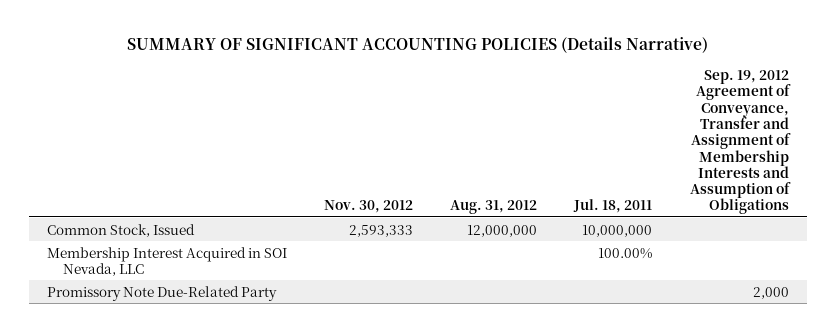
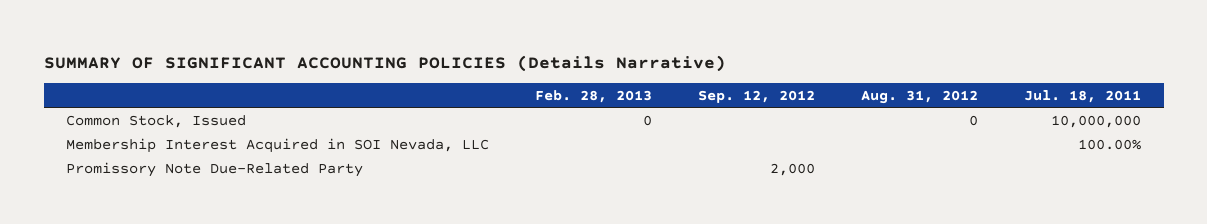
[324,200,414,214] Nov. 30, 2012 -> none
[689,70,791,215] Sep. 19, 2012 Agreement of Conveyance, Transfer and Assignment of Membership Interests and Assumption of Obligations -> none
none -> [535,89,653,103] Feb. 28, 2013
none -> [698,89,816,103] Sep. 12, 2012
[467,224,538,237] 12,000,000 -> [968,114,978,126] 0

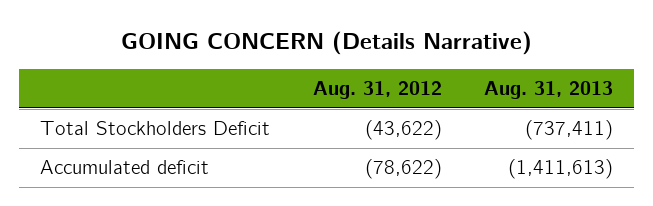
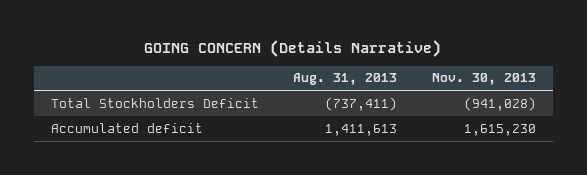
[312,80,442,99] Aug. 31, 2012 -> none
none -> [431,73,536,86] Nov. 30, 2013
[507,159,613,180] (1,411,613) -> [325,123,398,136] 1,411,613

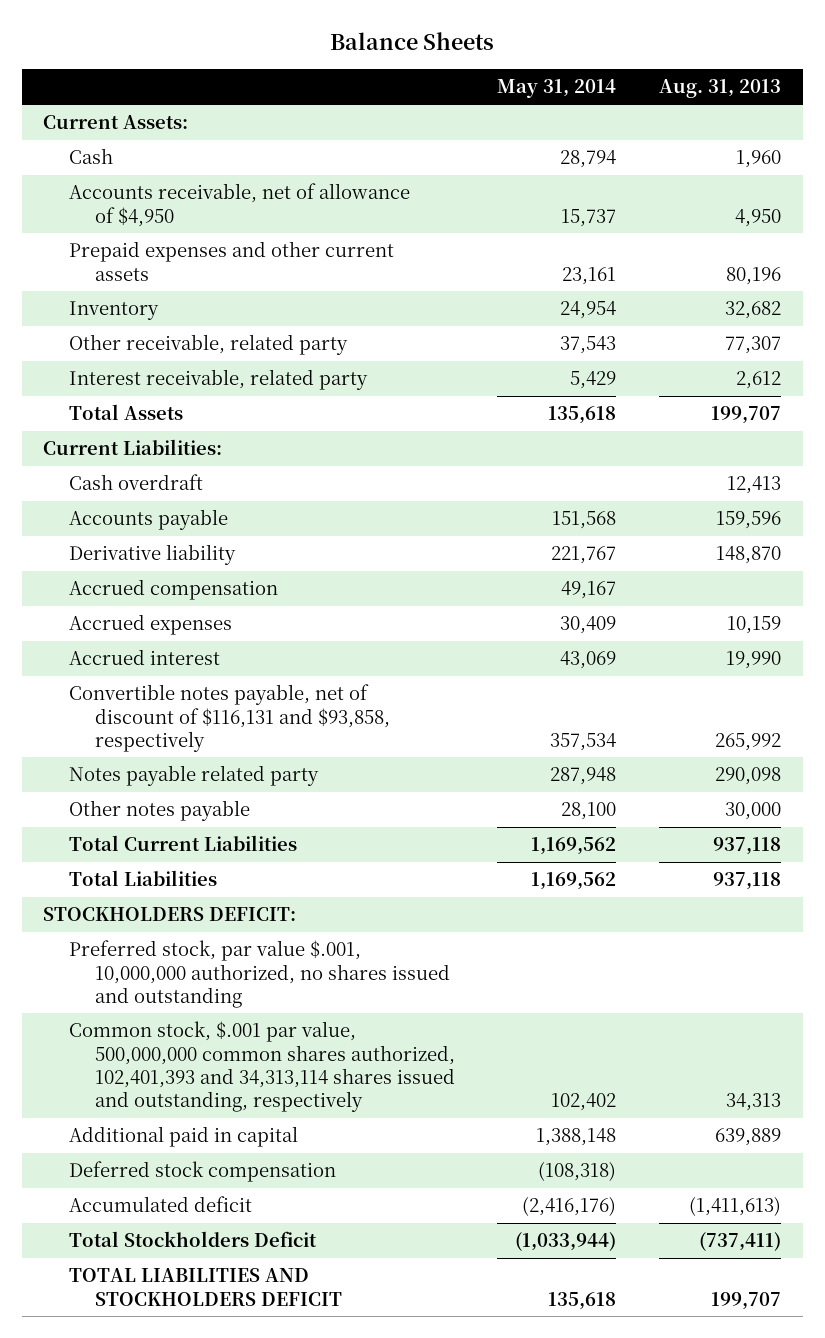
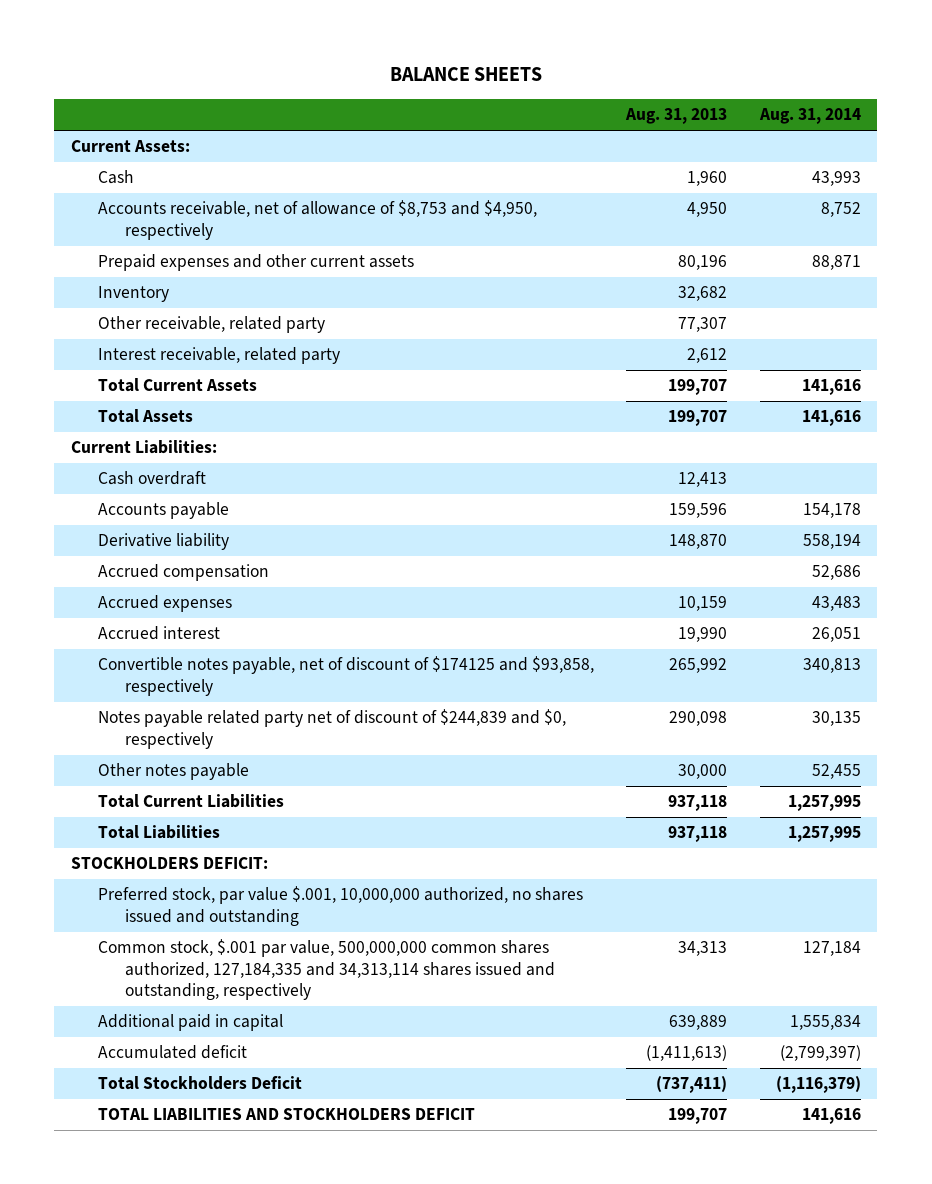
[330,32,495,51] Balance Sheets -> [389,67,542,82] BALANCE SHEETS
[497,79,617,99] May 31, 2014 -> none
none -> [759,108,862,125] Aug. 31, 2014
[68,183,410,227] Accounts receivable, net of allowance of $4,950 -> [97,200,537,240] Accounts receivable, net of allowance of $8,753 and $4,950, respectively
none -> [97,378,257,393] Total Current Assets
[68,684,390,752] Convertible notes payable, net of discount of $116,131 and $93,858, respectively -> [97,656,594,696] Convertible notes payable, net of discount of $174125 and $93,858, respectively
[68,765,319,787] Notes payable related party -> [97,709,566,749] Notes payable related party net of discount of $244,839 and $0, respectively
[68,1021,455,1112] Common stock, $.001 par value, 500,000,000 common shares authorized, 102,401,393 and 34,313,114 shares issued and outstanding, respectively -> [97,939,556,1001] Common stock, $.001 par value, 500,000,000 common shares authorized, 127,184,335 and 34,313,114 shares issued and outstanding, respectively
[68,1161,336,1183] Deferred stock compensation -> none

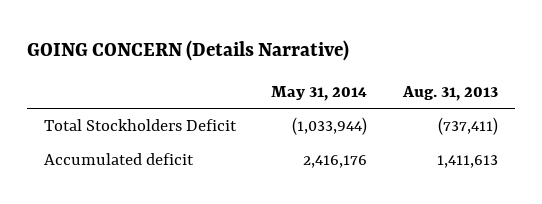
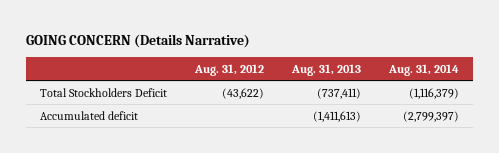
[271,85,368,101] May 31, 2014 -> none
none -> [193,63,264,76] Aug. 31, 2012
none -> [388,63,460,76] Aug. 31, 2014
[436,155,498,169] 1,411,613 -> [313,110,362,122] (1,411,613)

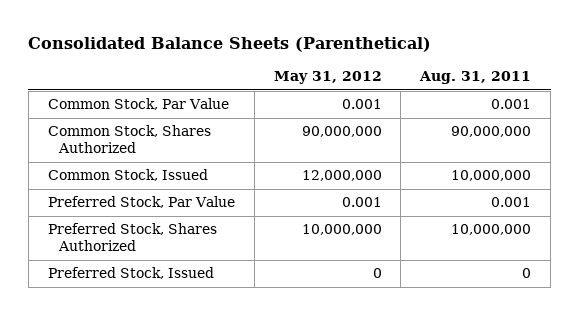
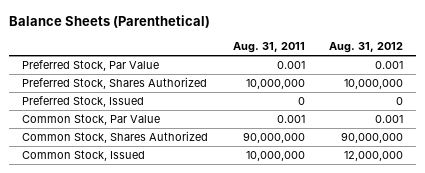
[28,37,432,53] Consolidated Balance Sheets (Parenthetical) -> [9,15,211,29] Balance Sheets (Parenthetical)
[273,70,382,84] May 31, 2012 -> none
none -> [329,42,404,54] Aug. 31, 2012
[47,98,229,111] Common Stock, Par Value -> [21,113,160,125] Common Stock, Par Value
[47,125,211,154] Common Stock, Shares Authorized -> [21,130,208,143] Common Stock, Shares Authorized
[47,169,208,182] Common Stock, Issued -> [21,149,145,161] Common Stock, Issued

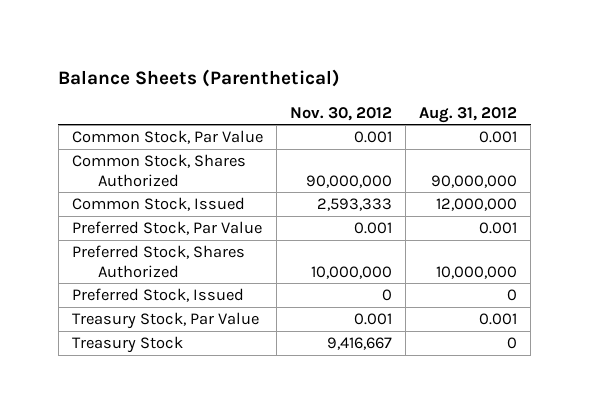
[232,42,305,54] Aug. 31, 2011 -> none
none -> [289,106,392,121] Nov. 30, 2012
[21,59,159,71] Preferred Stock, Par Value -> [71,221,262,236] Preferred Stock, Par Value
[21,76,207,89] Preferred Stock, Shares Authorized -> [71,245,245,278] Preferred Stock, Shares Authorized
[21,95,144,107] Preferred Stock, Issued -> [71,288,244,303] Preferred Stock, Issued
none -> [71,312,259,330] Treasury Stock, Par Value
none -> [71,336,183,354] Treasury Stock

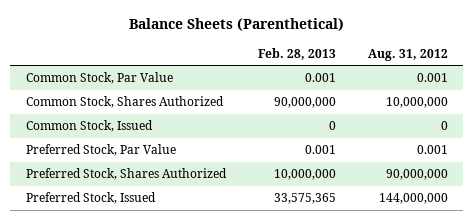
[289,106,392,121] Nov. 30, 2012 -> none
none -> [257,47,336,60] Feb. 28, 2013
[430,174,517,188] 90,000,000 -> [385,97,448,109] 10,000,000
[435,198,517,212] 12,000,000 -> [440,121,448,131] 0
[71,312,259,330] Treasury Stock, Par Value -> none
[71,336,183,354] Treasury Stock -> none
[435,265,517,279] 10,000,000 -> [385,169,448,181] 90,000,000
[506,289,517,302] 0 -> [378,193,448,205] 144,000,000

